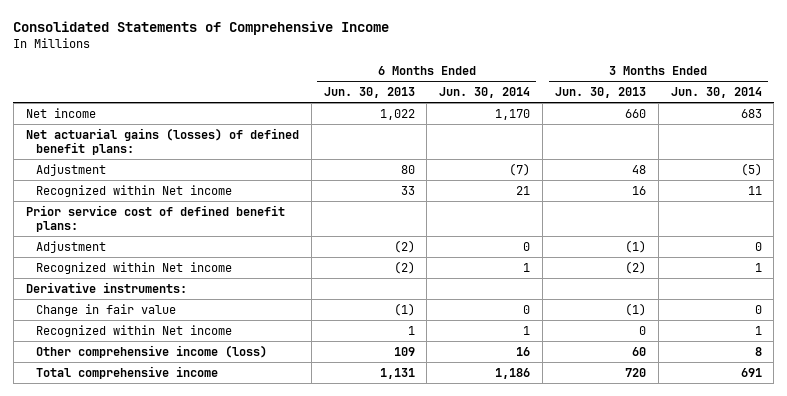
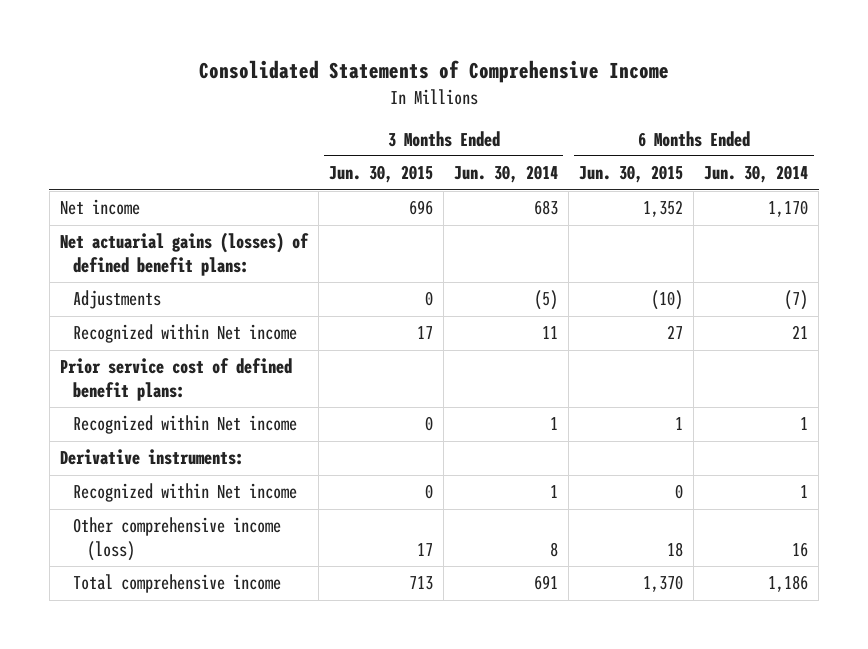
[323,86,415,98] Jun. 30, 2013 -> none
[554,86,646,98] Jun. 30, 2013 -> none
none -> [329,165,434,184] Jun. 30, 2015
none -> [579,165,684,184] Jun. 30, 2015
[35,163,106,176] Adjustment -> [73,290,162,310] Adjustments
[35,240,106,253] Adjustment -> none
[35,303,176,316] Change in fair value -> none

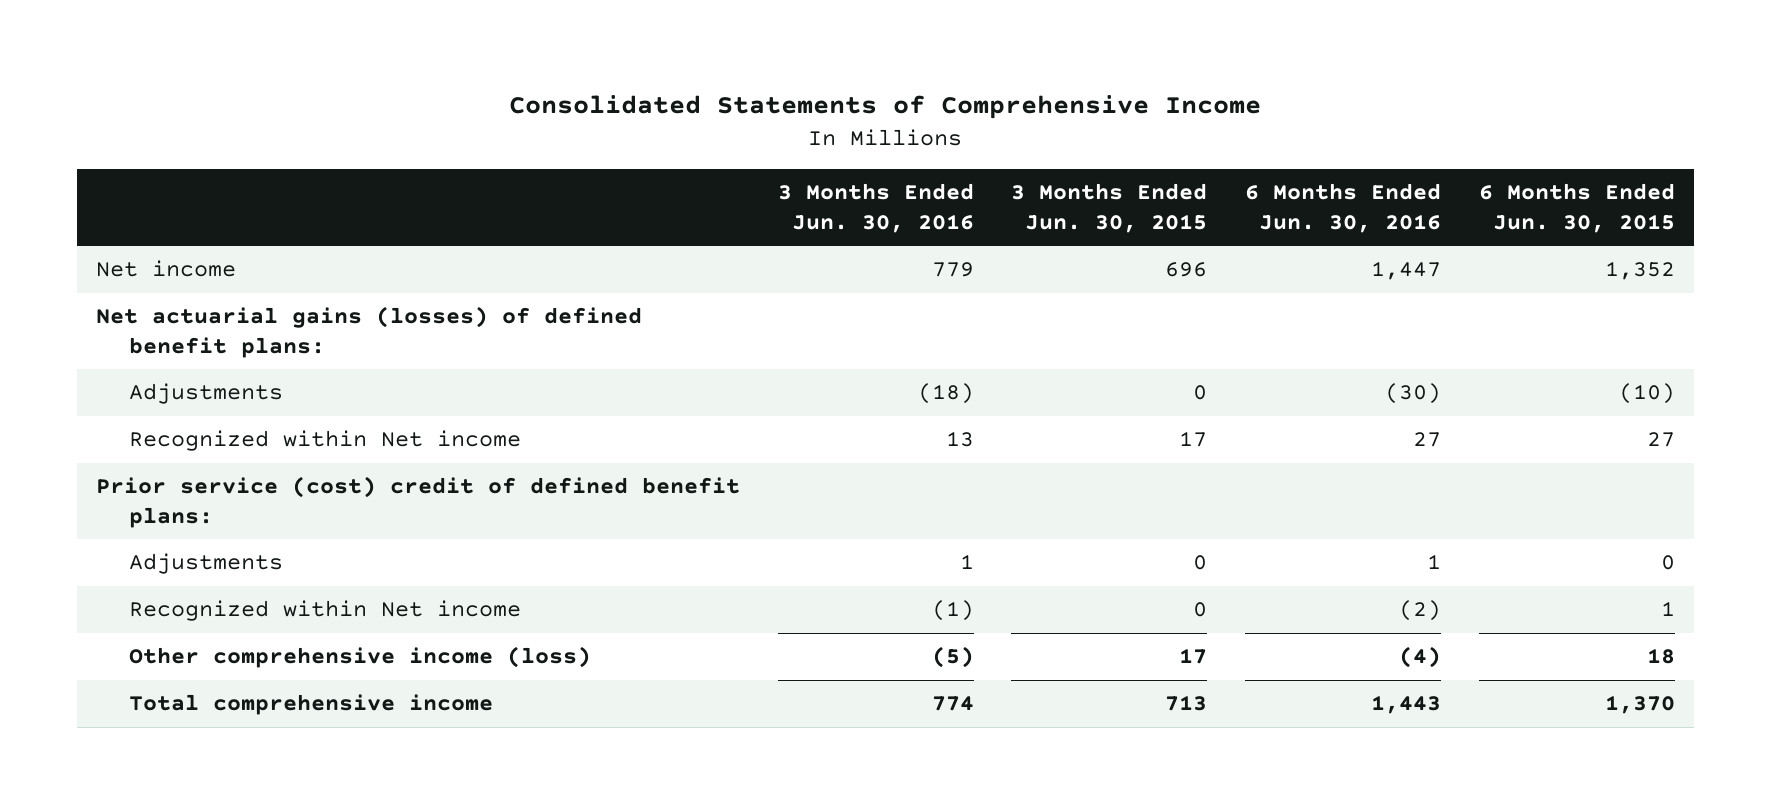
[454,165,559,184] Jun. 30, 2014 -> none
[704,165,809,184] Jun. 30, 2014 -> none
none -> [777,182,974,233] 3 Months Ended Jun. 30, 2016
none -> [1245,182,1442,233] 6 Months Ended Jun. 30, 2016
[59,358,292,401] Prior service cost of defined benefit plans: -> [95,476,740,529] Prior service (cost) credit of defined benefit plans:
none -> [129,553,284,575] Adjustments
[59,449,244,466] Derivative instruments: -> none
[73,483,298,503] Recognized within Net income -> none

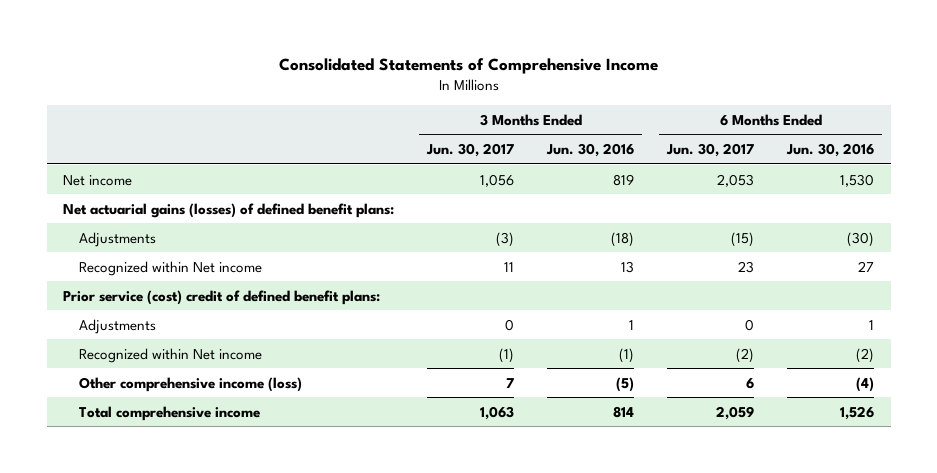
[1011,182,1208,233] 3 Months Ended Jun. 30, 2015 -> none
[1478,182,1675,233] 6 Months Ended Jun. 30, 2015 -> none
none -> [426,142,515,157] Jun. 30, 2017
none -> [666,142,755,157] Jun. 30, 2017
[931,262,974,278] 779 -> [613,173,635,186] 819
[1371,261,1442,281] 1,447 -> [840,173,875,187] 1,530
[931,696,974,712] 774 -> [613,405,635,418] 814
[1371,695,1442,715] 1,443 -> [840,405,875,420] 1,526

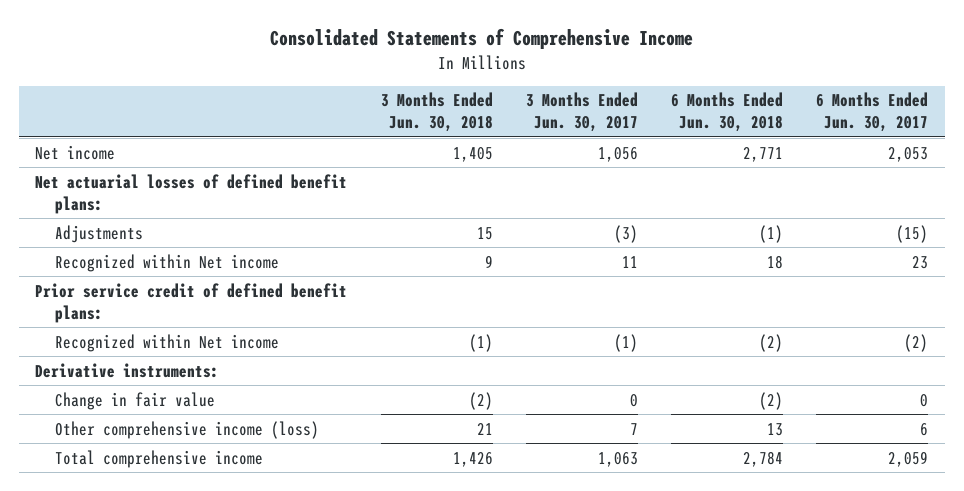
[546,142,635,157] Jun. 30, 2016 -> none
[786,142,875,157] Jun. 30, 2016 -> none
none -> [380,92,493,133] 3 Months Ended Jun. 30, 2018
none -> [671,92,784,133] 6 Months Ended Jun. 30, 2018
[63,202,395,218] Net actuarial gains (losses) of defined benefit plans: -> [35,173,348,214] Net actuarial losses of defined benefit plans:
[78,318,156,334] Adjustments -> none
[63,289,381,305] Prior service (cost) credit of defined benefit plans: -> [35,282,348,323] Prior service credit of defined benefit plans:
none -> [35,362,220,378] Derivative instruments:
none -> [54,391,215,410] Change in fair value

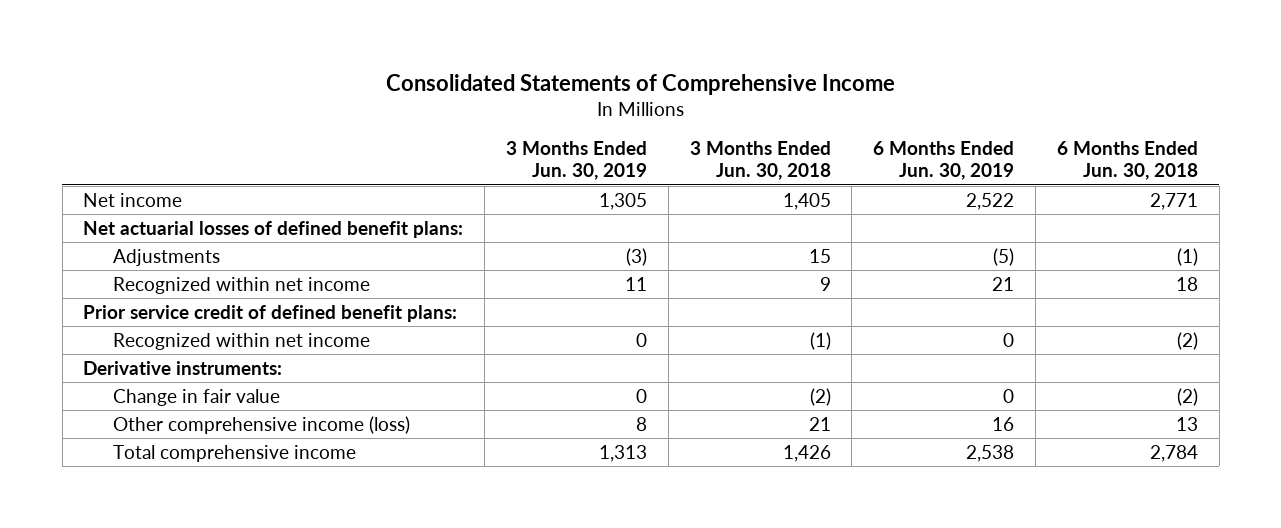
[525,92,638,133] 3 Months Ended Jun. 30, 2017 -> none
[816,92,929,133] 6 Months Ended Jun. 30, 2017 -> none
none -> [506,141,648,181] 3 Months Ended Jun. 30, 2019
none -> [873,141,1015,181] 6 Months Ended Jun. 30, 2019
[54,253,279,272] Recognized within Net income -> [112,276,370,294] Recognized within net income
[54,333,279,352] Recognized within Net income -> [112,332,370,350] Recognized within net income

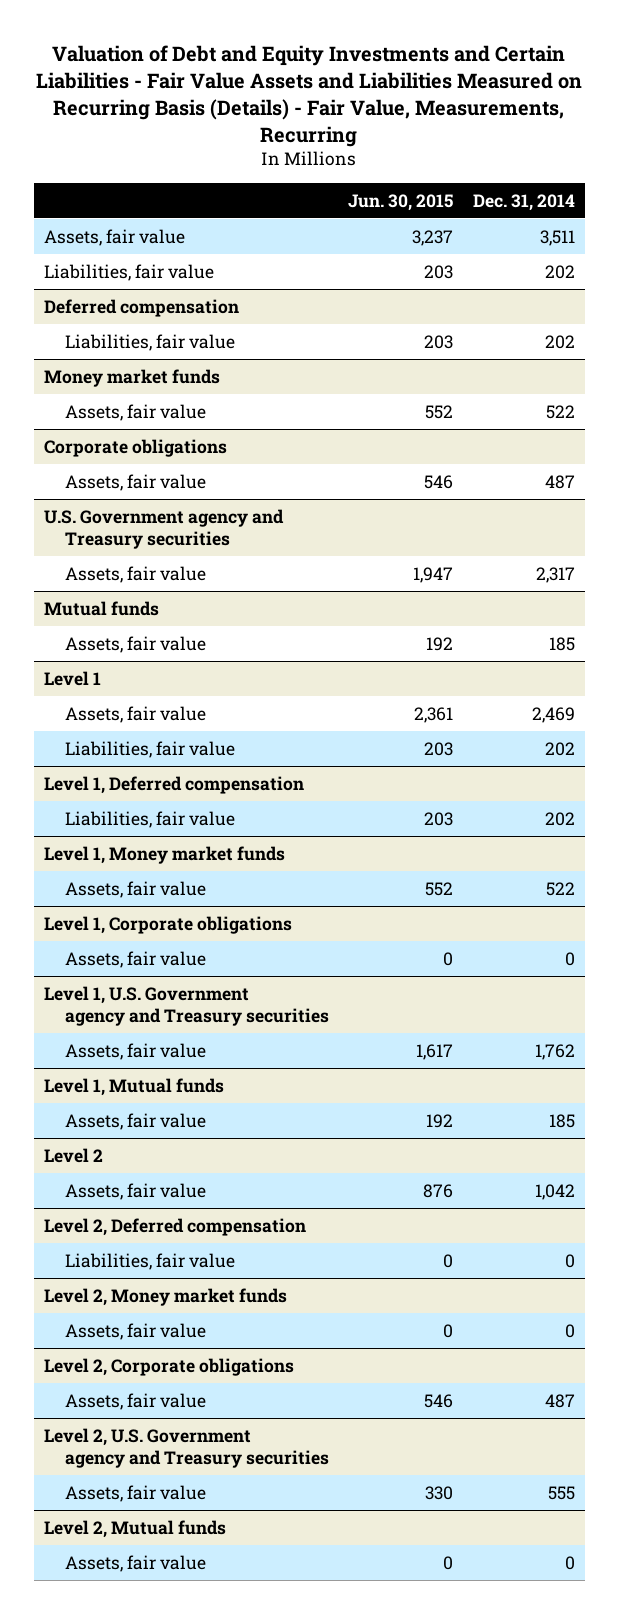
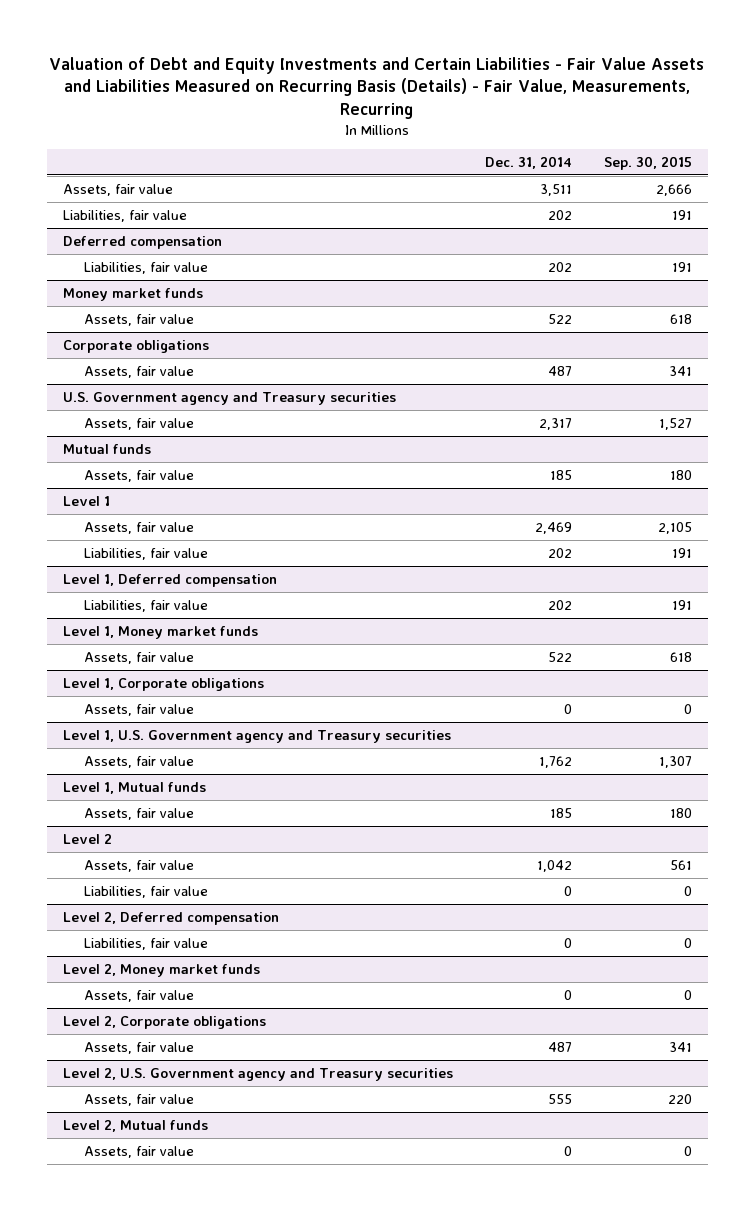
[348,193,454,211] Jun. 30, 2015 -> none
none -> [604,156,693,171] Sep. 30, 2015
none -> [83,885,208,898] Liabilities, fair value

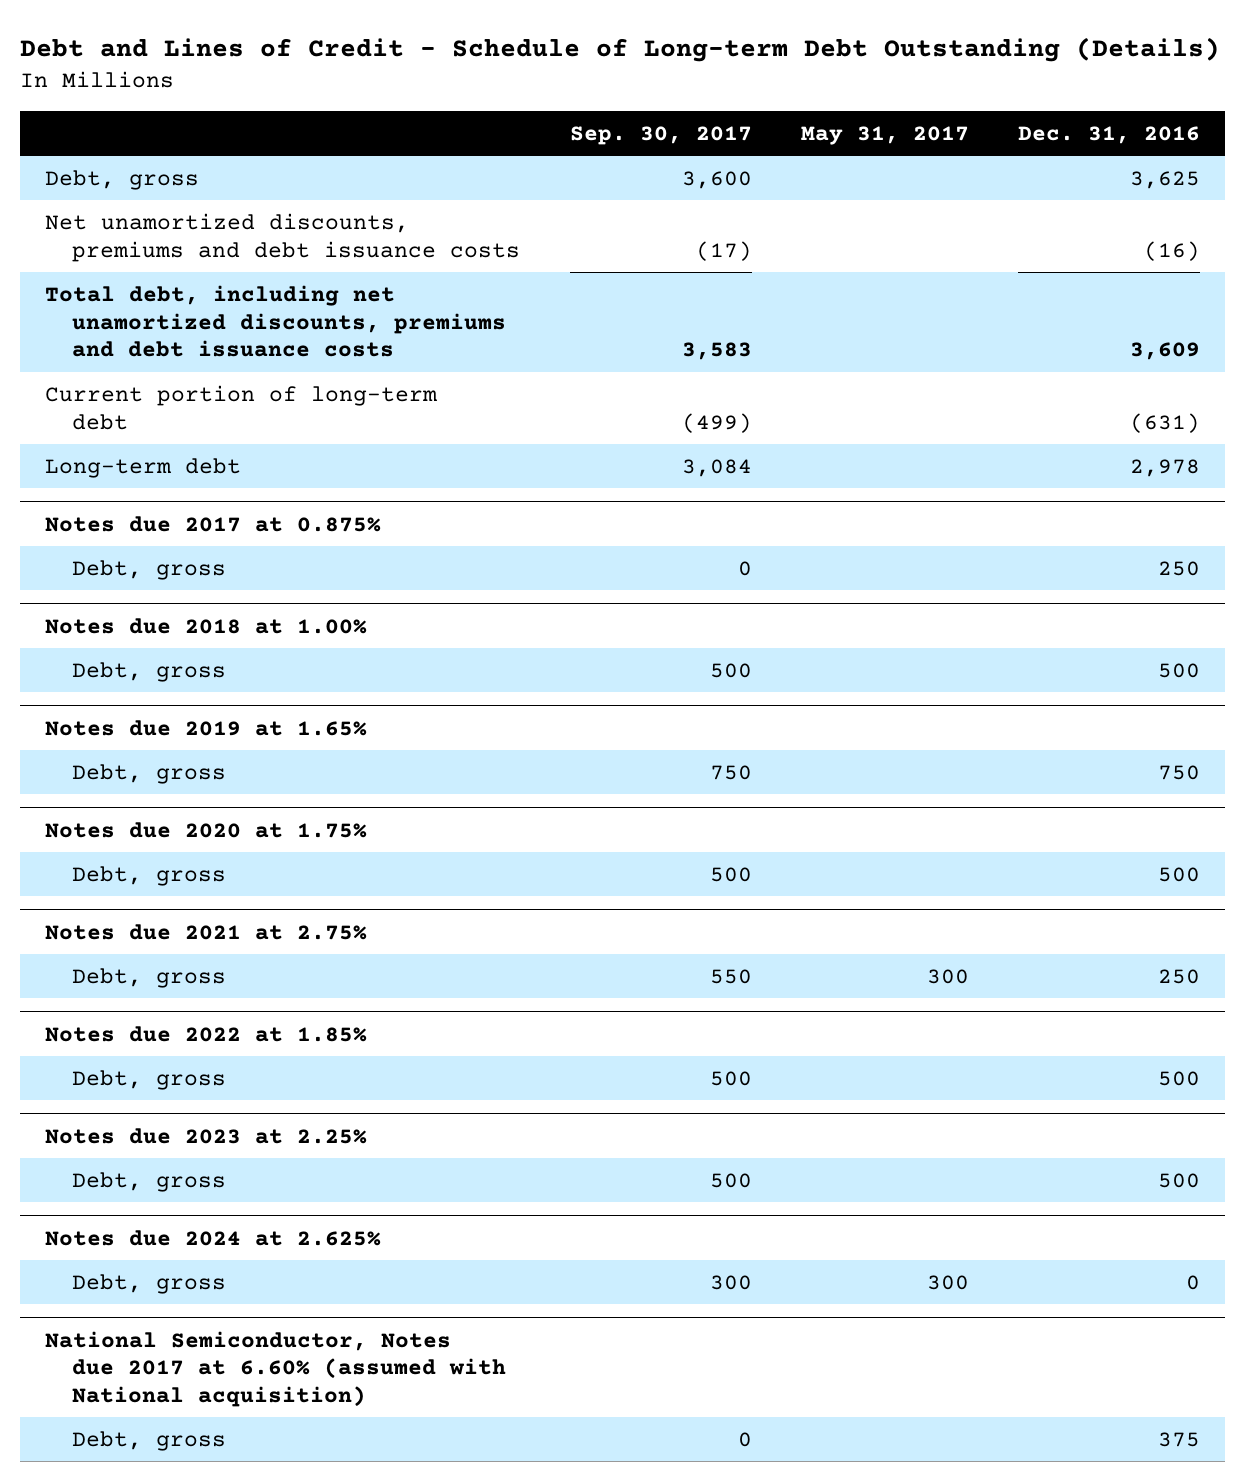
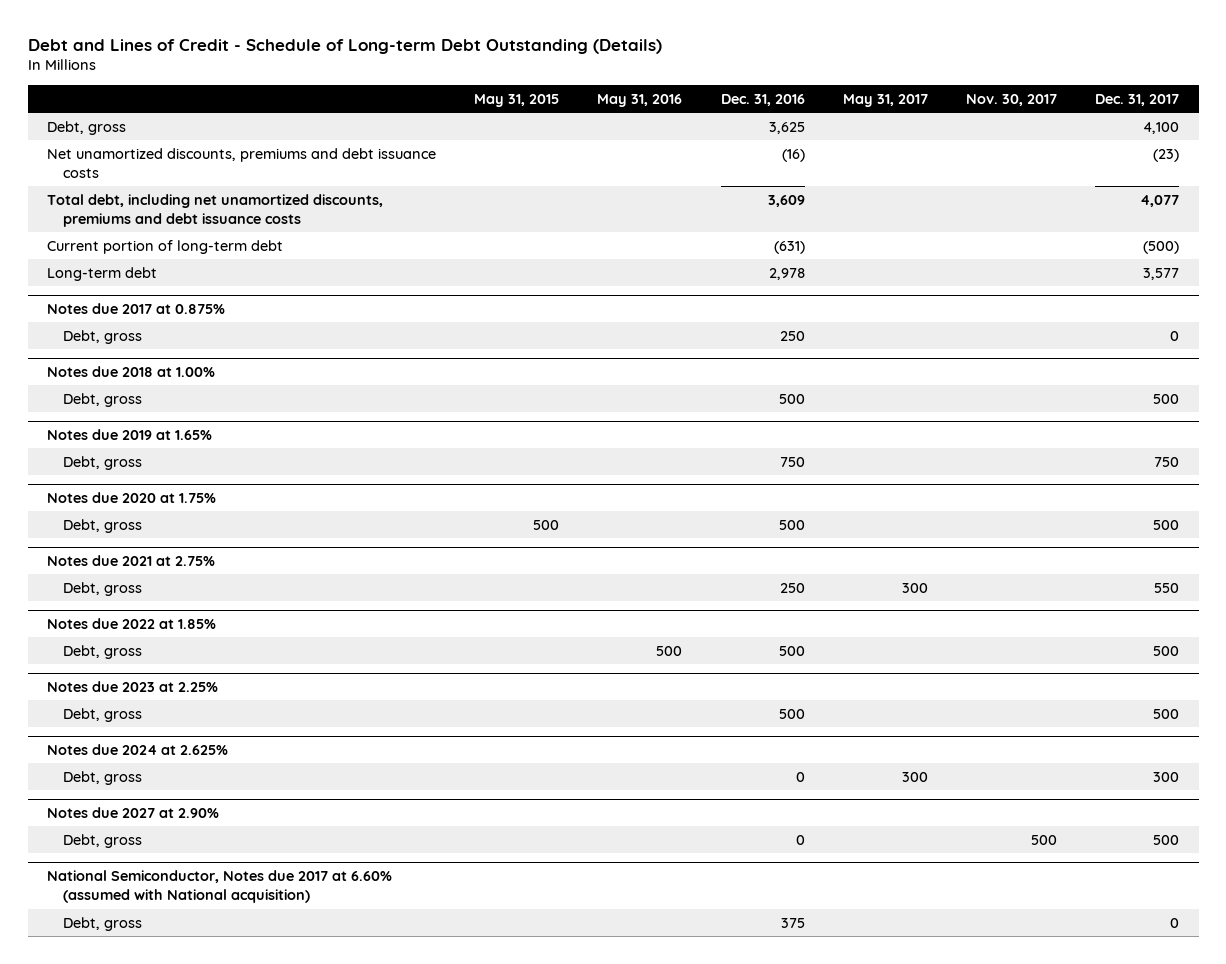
[569,125,752,145] Sep. 30, 2017 -> none
none -> [474,93,560,107] May 31, 2015
none -> [597,93,683,107] May 31, 2016
none -> [966,93,1058,106] Nov. 30, 2017
none -> [1095,93,1180,106] Dec. 31, 2017
none -> [46,807,219,819] Notes due 2027 at 2.90%
none -> [62,833,142,848] Debt, gross

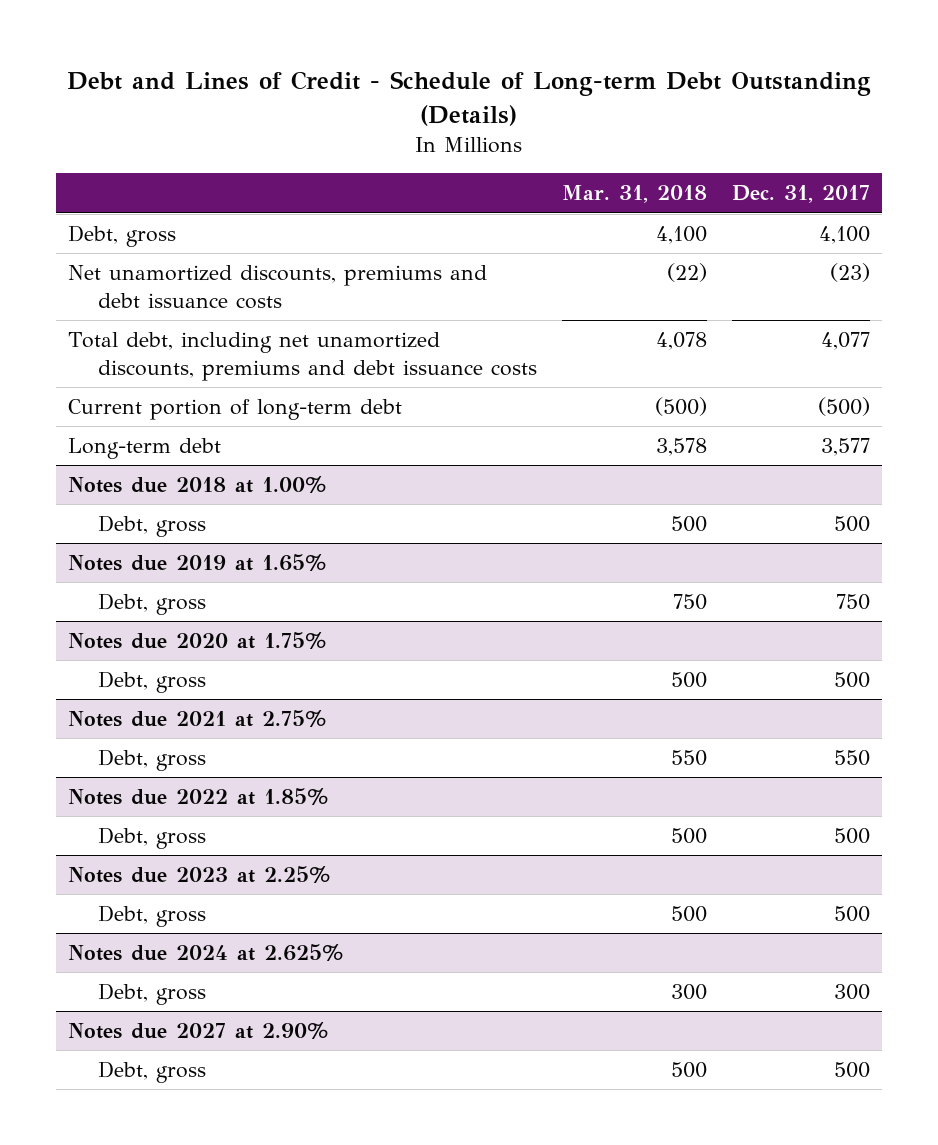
[474,93,560,107] May 31, 2015 -> none
[597,93,683,107] May 31, 2016 -> none
[720,93,805,106] Dec. 31, 2016 -> none
[842,93,928,107] May 31, 2017 -> none
[966,93,1058,106] Nov. 30, 2017 -> none
none -> [561,185,707,204] Mar. 31, 2018
[46,303,225,315] Notes due 2017 at 0.875% -> none
[62,329,142,344] Debt, gross -> none
[46,870,392,904] National Semiconductor, Notes due 2017 at 6.60% (assumed with National acquisition) -> none
[62,916,142,931] Debt, gross -> none

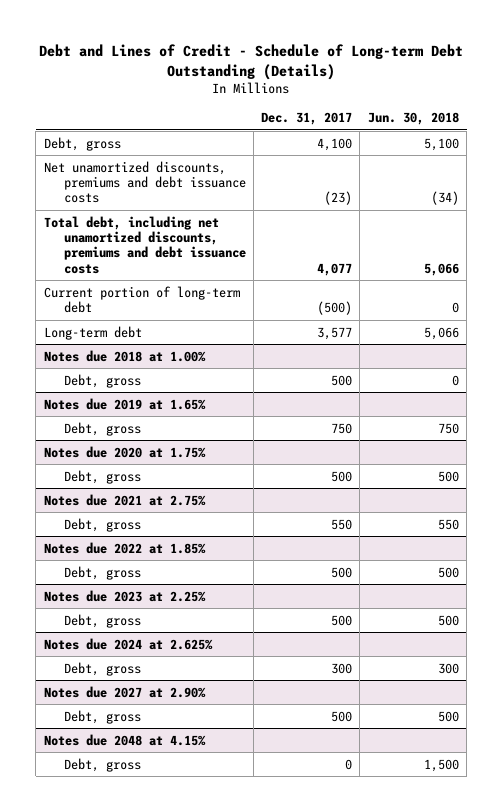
[561,185,707,204] Mar. 31, 2018 -> none
none -> [367,112,459,126] Jun. 30, 2018
none -> [43,733,206,746] Notes due 2048 at 4.15%
none -> [63,757,141,772] Debt, gross

